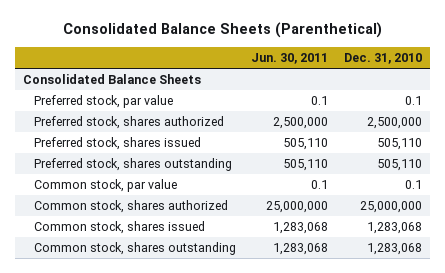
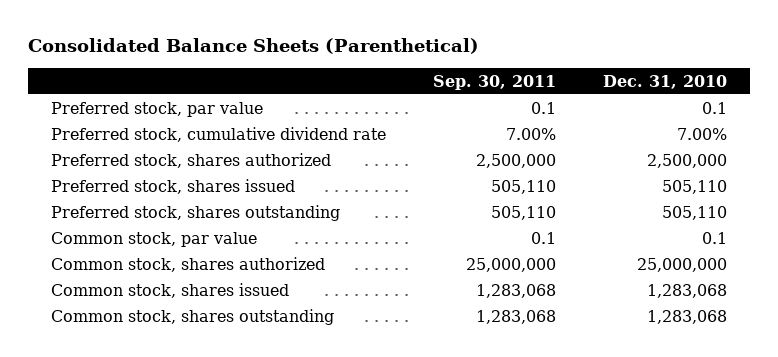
[251,53,329,65] Jun. 30, 2011 -> none
none -> [432,74,556,90] Sep. 30, 2011
[22,73,201,84] Consolidated Balance Sheets -> none
none -> [50,126,386,142] Preferred stock, cumulative dividend rate

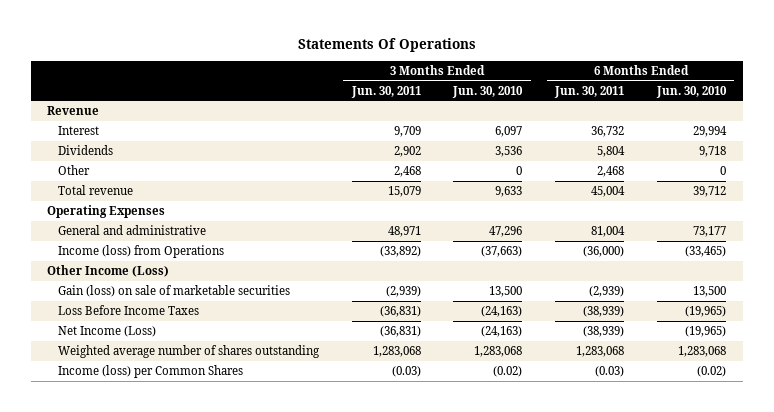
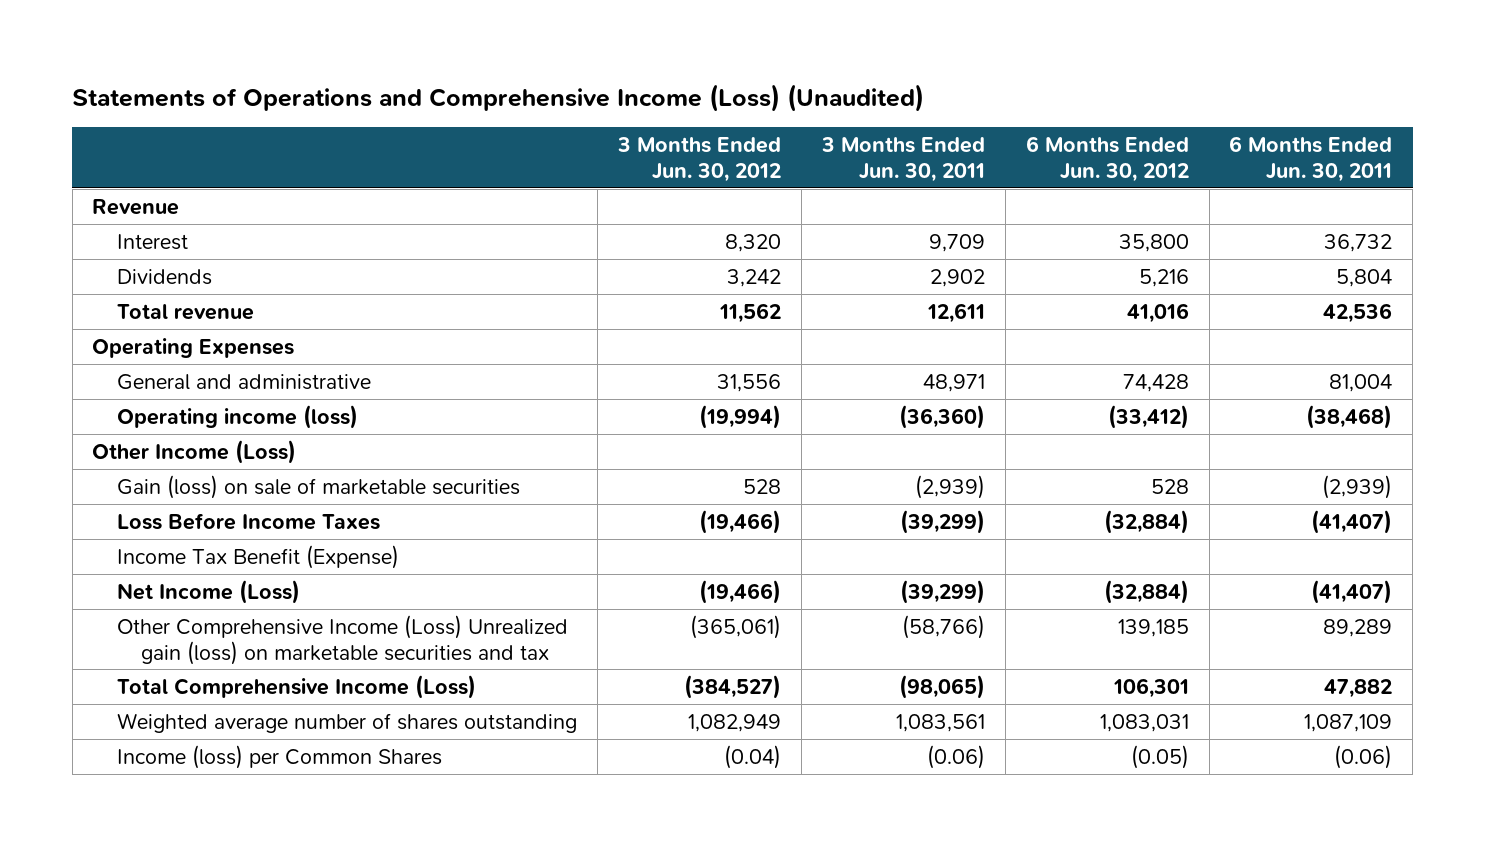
[297,38,476,53] Statements Of Operations -> [72,83,925,112] Statements of Operations and Comprehensive Income (Loss) (Unaudited)
[452,85,524,98] Jun. 30, 2010 -> none
[656,85,728,98] Jun. 30, 2010 -> none
none -> [616,136,781,182] 3 Months Ended Jun. 30, 2012
none -> [1025,135,1189,182] 6 Months Ended Jun. 30, 2012
[57,165,90,176] Other -> none
[387,186,421,198] 15,079 -> [926,302,985,323] 12,611
[591,186,626,198] 45,004 -> [1323,302,1393,323] 42,536
[57,245,224,259] Income (loss) from Operations -> [116,404,358,429] Operating income (loss)
[379,246,421,258] (33,892) -> [898,404,985,429] (36,360)
[583,246,625,258] (36,000) -> [1306,404,1393,429] (38,468)
[379,306,421,318] (36,831) -> [899,509,985,534] (39,299)
[583,306,625,318] (38,939) -> [1311,509,1393,534] (41,407)
none -> [116,544,399,569] Income Tax Benefit (Expense)
[379,326,421,338] (36,831) -> [899,579,985,604] (39,299)
[583,326,625,338] (38,939) -> [1311,579,1393,604] (41,407)
none -> [116,614,568,665] Other Comprehensive Income (Loss) Unrealized gain (loss) on marketable securities and tax
none -> [116,674,476,699] Total Comprehensive Income (Loss)
[372,346,421,358] 1,283,068 -> [895,713,985,732] 1,083,561
[576,346,625,358] 1,283,068 -> [1304,713,1393,732] 1,087,109
[391,366,421,378] (0.03) -> [926,744,985,769] (0.06)
[595,366,625,378] (0.03) -> [1334,744,1393,769] (0.06)

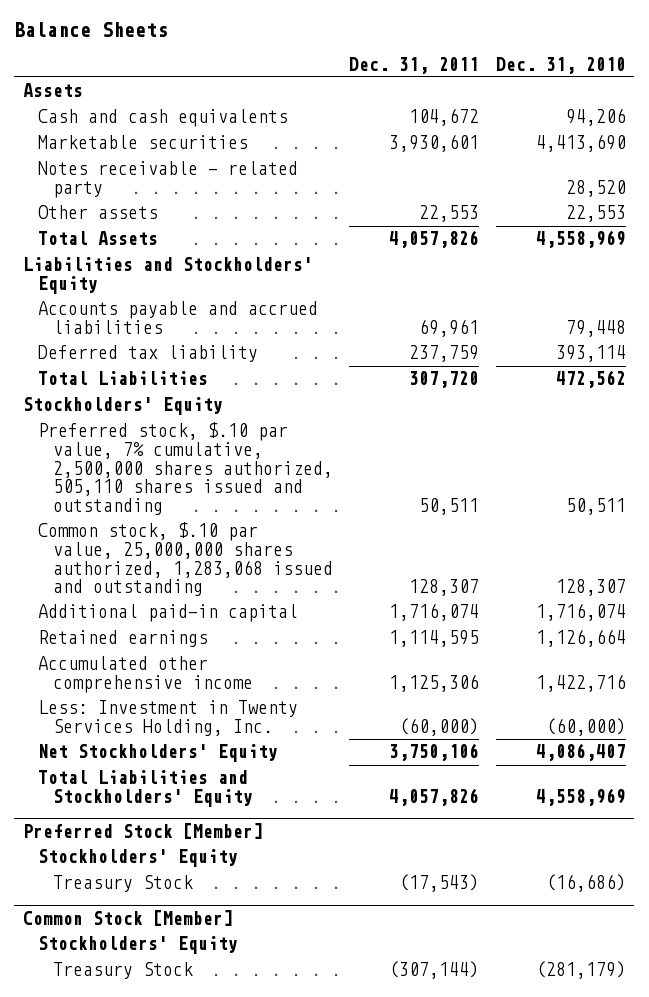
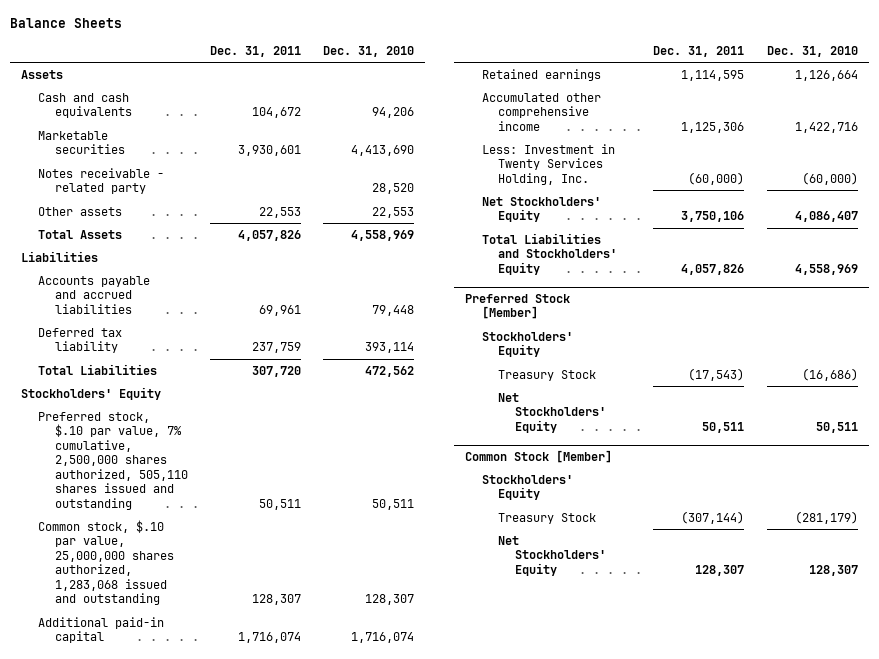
[22,257,313,294] Liabilities and Stockholders' Equity -> none
none -> [21,250,99,262] Liabilities
none -> [498,392,607,433] Net Stockholders' Equity
none -> [498,535,607,576] Net Stockholders' Equity

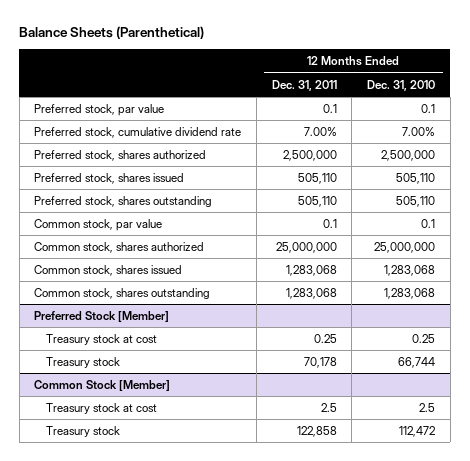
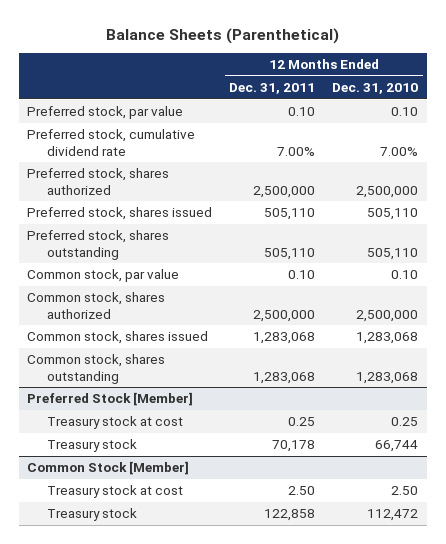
[322,104,337,114] 0.1 -> [288,107,316,117] 0.10
[421,104,436,114] 0.1 -> [391,107,419,117] 0.10
[322,219,337,229] 0.1 -> [288,270,316,280] 0.10
[421,219,436,229] 0.1 -> [391,270,419,280] 0.10
[275,242,337,254] 25,000,000 -> [253,309,316,322] 2,500,000
[374,242,436,254] 25,000,000 -> [356,309,419,322] 2,500,000
[320,403,337,413] 2.5 -> [288,486,316,496] 2.50
[419,403,436,413] 2.5 -> [391,486,419,496] 2.50

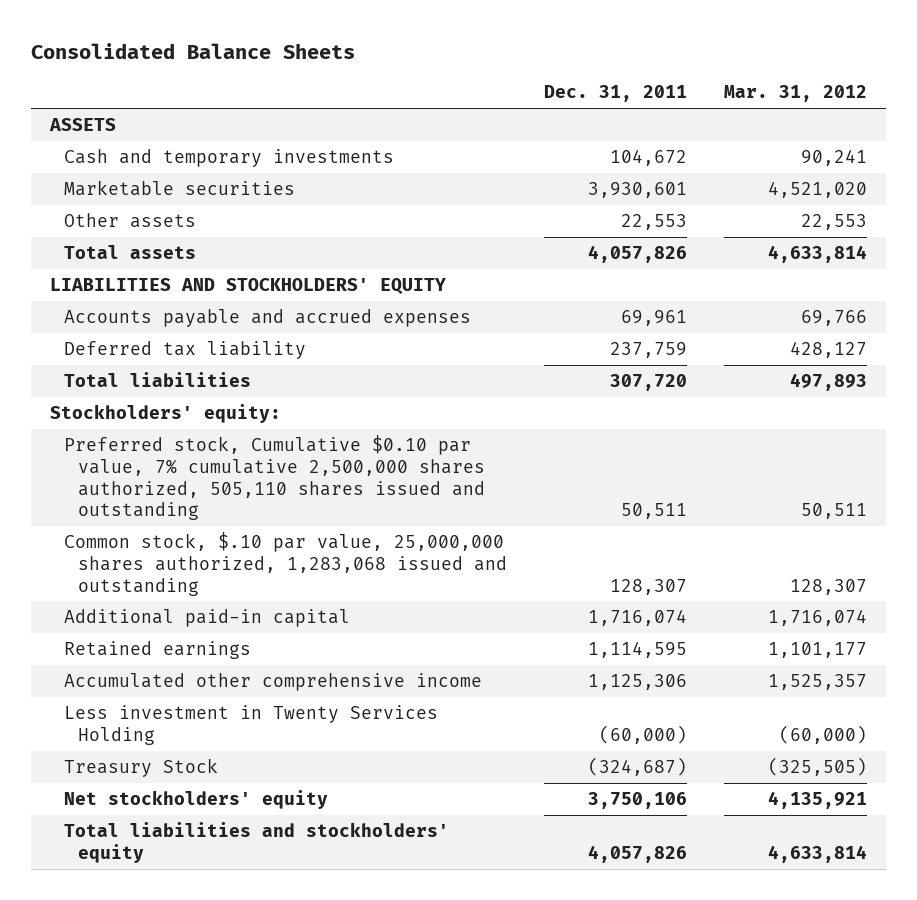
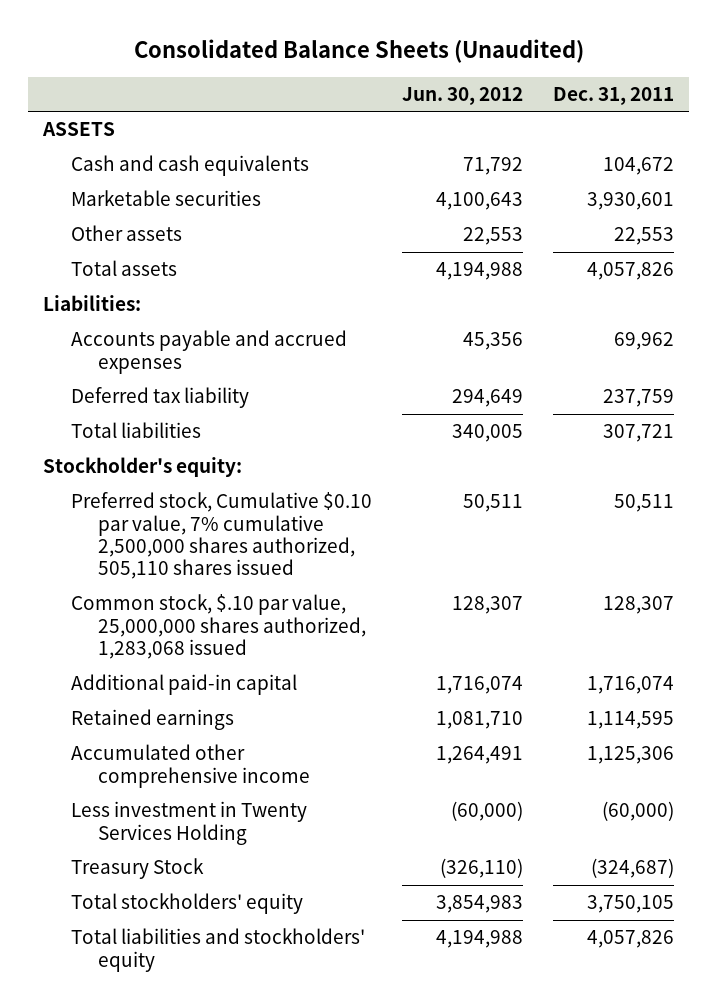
[31,42,356,59] Consolidated Balance Sheets -> [133,38,584,63] Consolidated Balance Sheets (Unaudited)
[724,85,868,103] Mar. 31, 2012 -> none
none -> [401,86,523,105] Jun. 30, 2012
[63,149,394,168] Cash and temporary investments -> [70,155,309,177] Cash and cash equivalents
[49,278,446,295] LIABILITIES AND STOCKHOLDERS' EQUITY -> none
none -> [43,295,142,312] Liabilities:
[621,310,688,327] 69,961 -> [614,332,675,351] 69,962
[610,374,688,392] 307,720 -> [603,424,675,443] 307,721
[49,404,281,424] Stockholders' equity: -> [43,457,243,478] Stockholder's equity:
[63,435,485,521] Preferred stock, Cumulative $0.10 par value, 7% cumulative 2,500,000 shares authorized, 505,110 shares issued and outstanding -> [70,492,372,580] Preferred stock, Cumulative $0.10 par value, 7% cumulative 2,500,000 shares authorized, 505,110 shares issued
[63,532,507,596] Common stock, $.10 par value, 25,000,000 shares authorized, 1,283,068 issued and outstanding -> [70,594,367,660] Common stock, $.10 par value, 25,000,000 shares authorized, 1,283,068 issued
[63,790,328,810] Net stockholders' equity -> [70,893,303,915] Total stockholders' equity
[588,792,688,810] 3,750,106 -> [587,895,675,914] 3,750,105

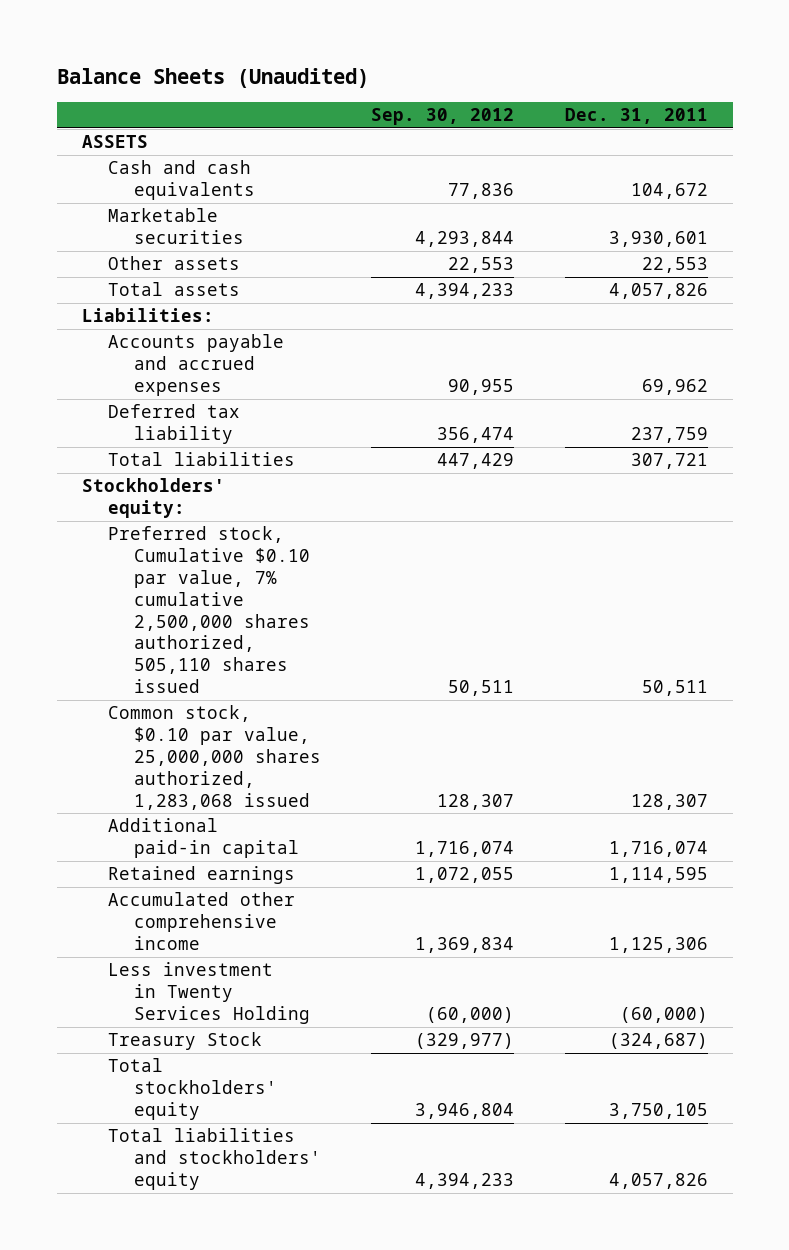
[133,38,584,63] Consolidated Balance Sheets (Unaudited) -> [56,67,369,88] Balance Sheets (Unaudited)
[401,86,523,105] Jun. 30, 2012 -> none
none -> [371,107,515,125] Sep. 30, 2012
[43,457,243,478] Stockholder's equity: -> [81,478,225,519] Stockholders' equity:
[70,594,367,660] Common stock, $.10 par value, 25,000,000 shares authorized, 1,283,068 issued -> [107,705,322,810] Common stock, $0.10 par value, 25,000,000 shares authorized, 1,283,068 issued

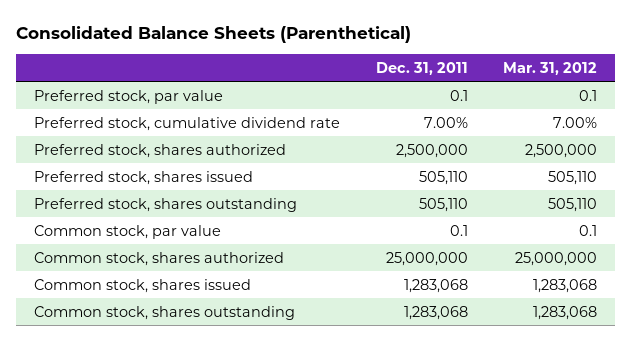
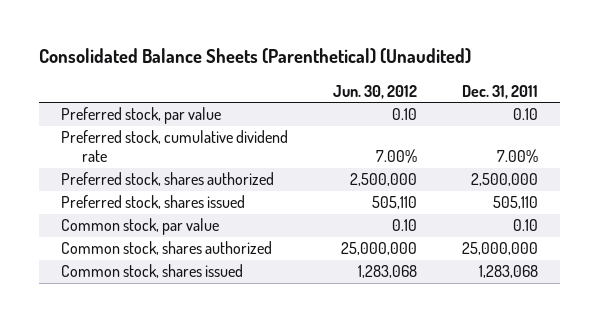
[16,26,412,44] Consolidated Balance Sheets (Parenthetical) -> [38,48,471,65] Consolidated Balance Sheets (Parenthetical) (Unaudited)
[503,61,598,75] Mar. 31, 2012 -> none
none -> [332,84,417,99] Jun. 30, 2012
[449,89,468,101] 0.1 -> [512,108,538,121] 0.10
[34,197,298,212] Preferred stock, shares outstanding -> none
[449,224,468,236] 0.1 -> [512,219,538,232] 0.10
[34,305,296,320] Common stock, shares outstanding -> none

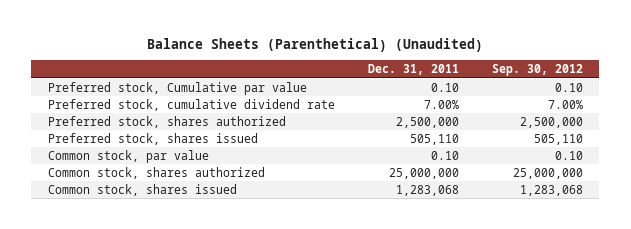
[38,48,471,65] Consolidated Balance Sheets (Parenthetical) (Unaudited) -> [147,37,484,52] Balance Sheets (Parenthetical) (Unaudited)
[332,84,417,99] Jun. 30, 2012 -> none
none -> [491,64,583,77] Sep. 30, 2012
[61,107,222,125] Preferred stock, par value -> [47,81,307,95] Preferred stock, Cumulative par value

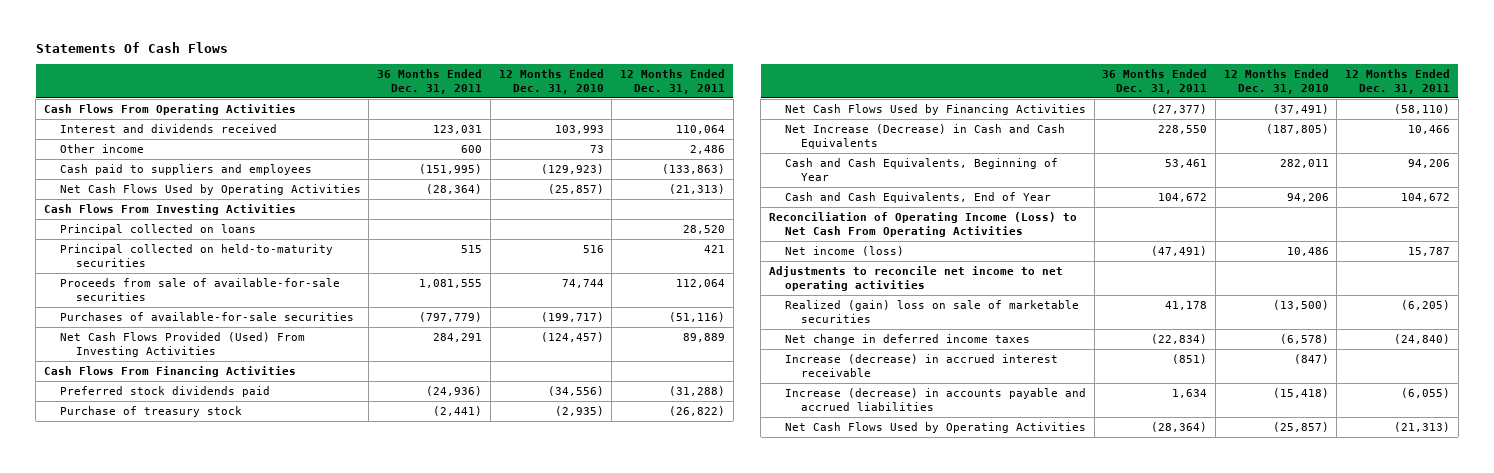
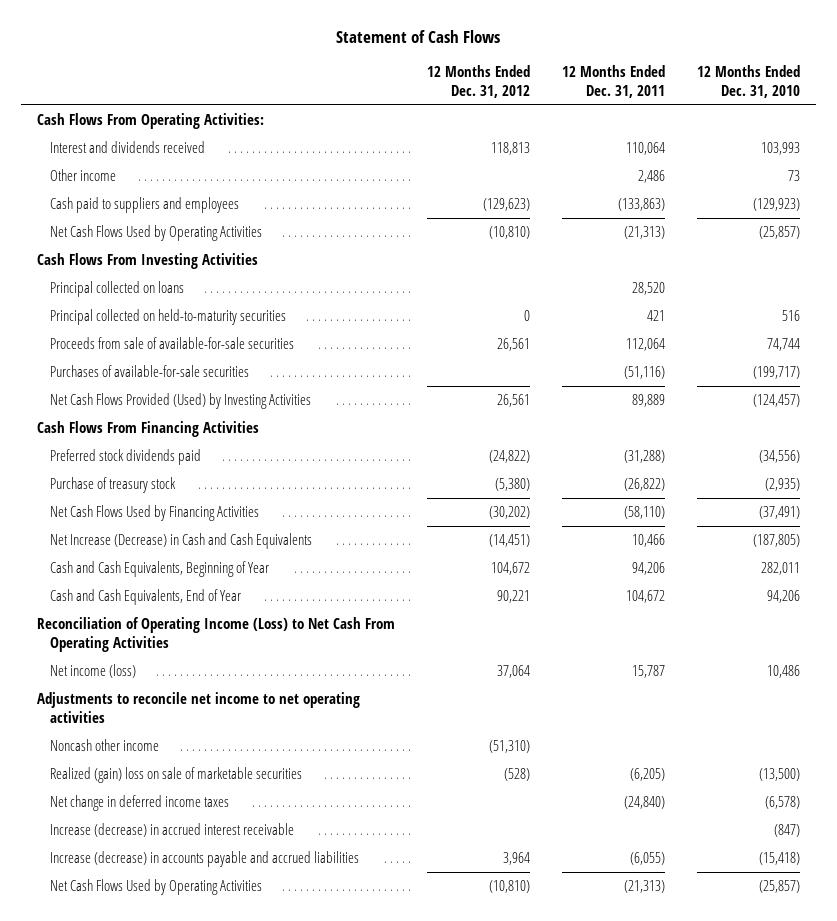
[35,41,228,53] Statements Of Cash Flows -> [336,30,501,44] Statement of Cash Flows
[377,68,483,94] 36 Months Ended Dec. 31, 2011 -> none
none -> [426,64,530,98] 12 Months Ended Dec. 31, 2012
[43,104,296,116] Cash Flows From Operating Activities -> [36,113,264,130] Cash Flows From Operating Activities:
[59,332,305,357] Net Cash Flows Provided (Used) From Investing Activities -> [50,393,312,410] Net Cash Flows Provided (Used) by Investing Activities
none -> [50,739,160,752] Noncash other income

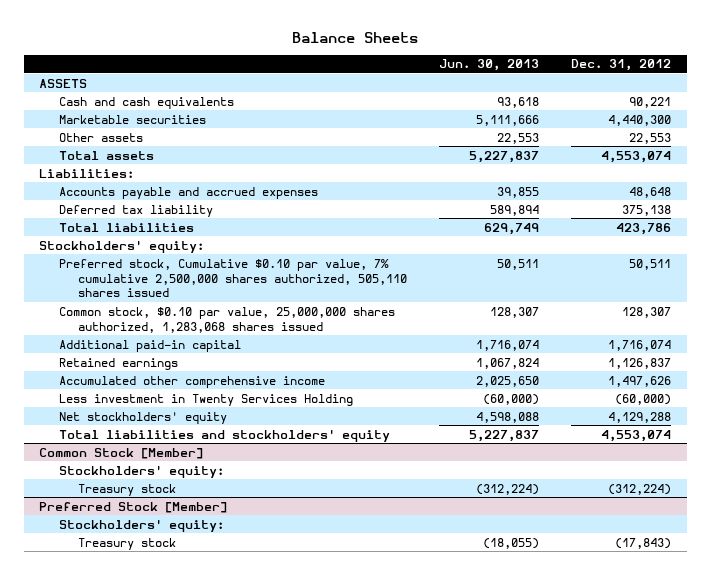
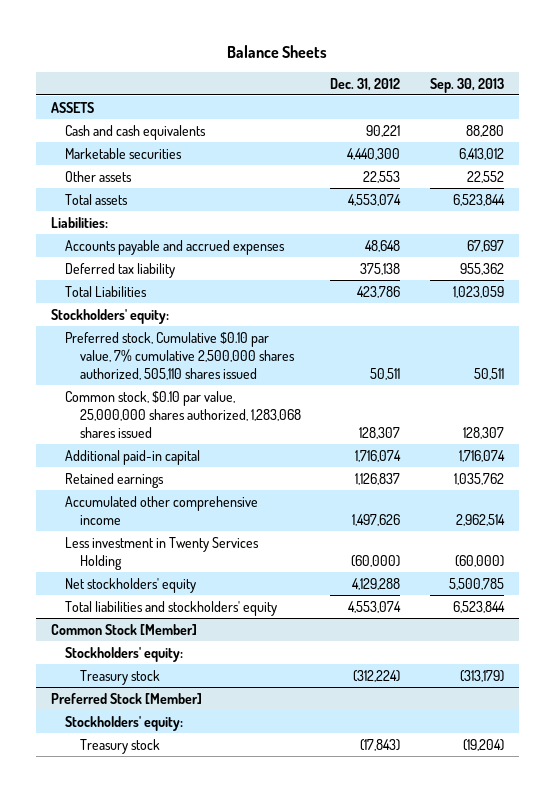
[438,59,539,72] Jun. 30, 2013 -> none
none -> [429,77,504,93] Sep. 30, 2013
[58,222,194,232] Total liabilities -> [65,285,148,297] Total Liabilities

